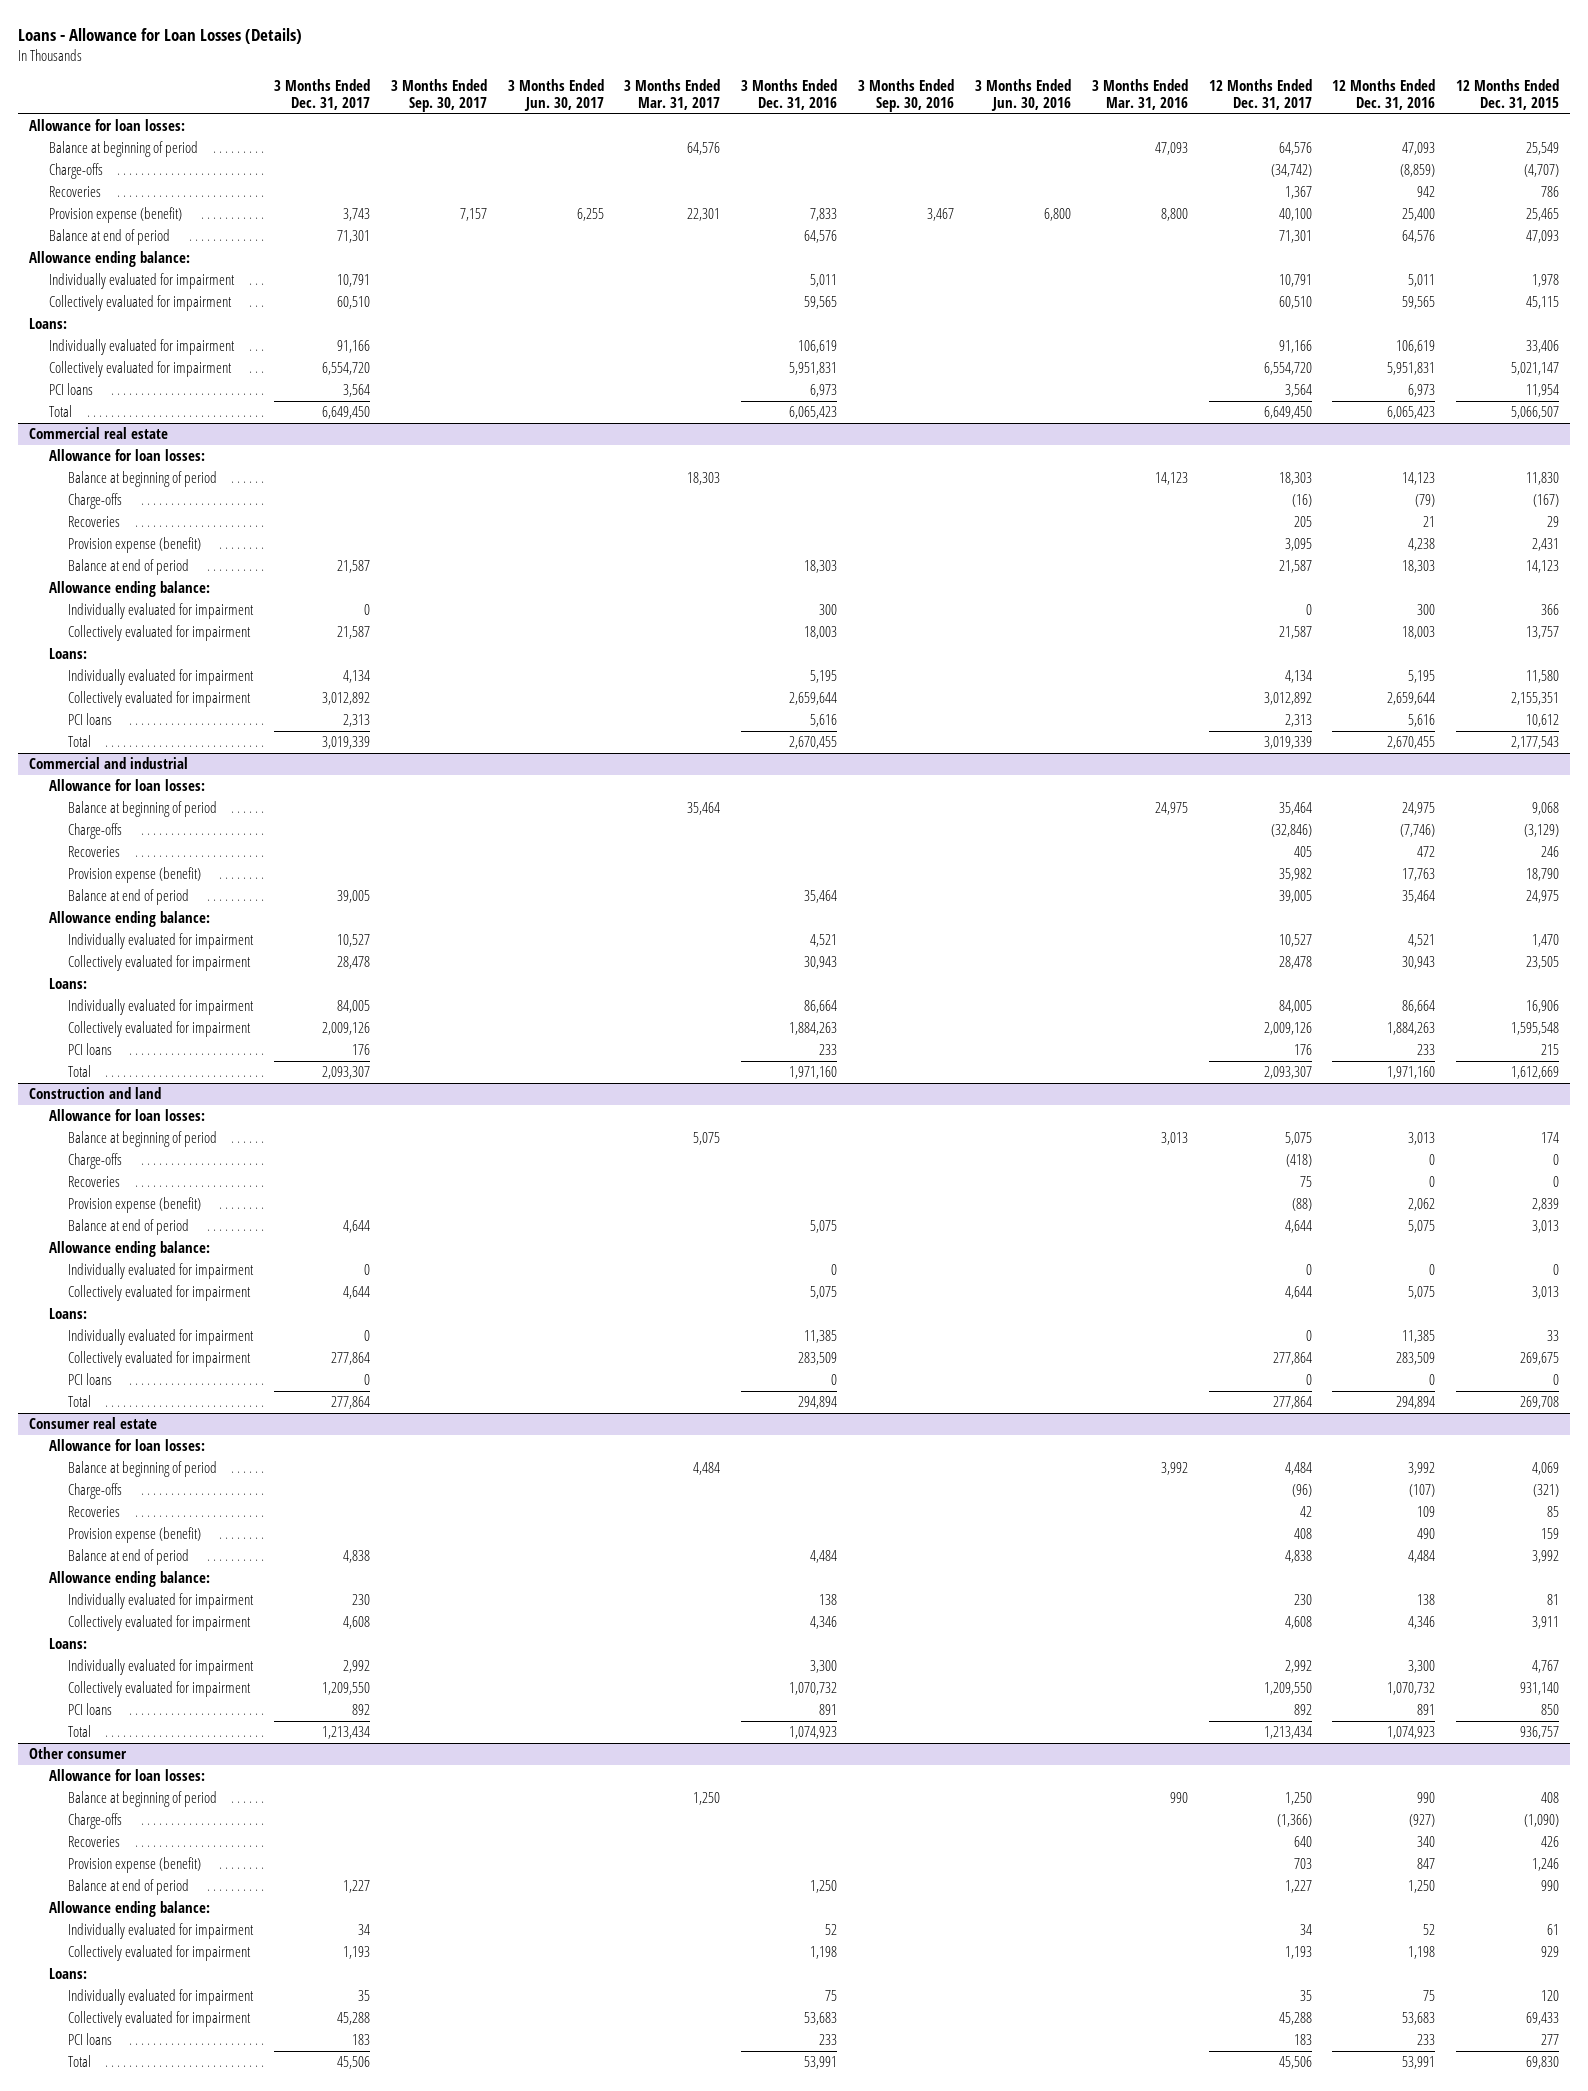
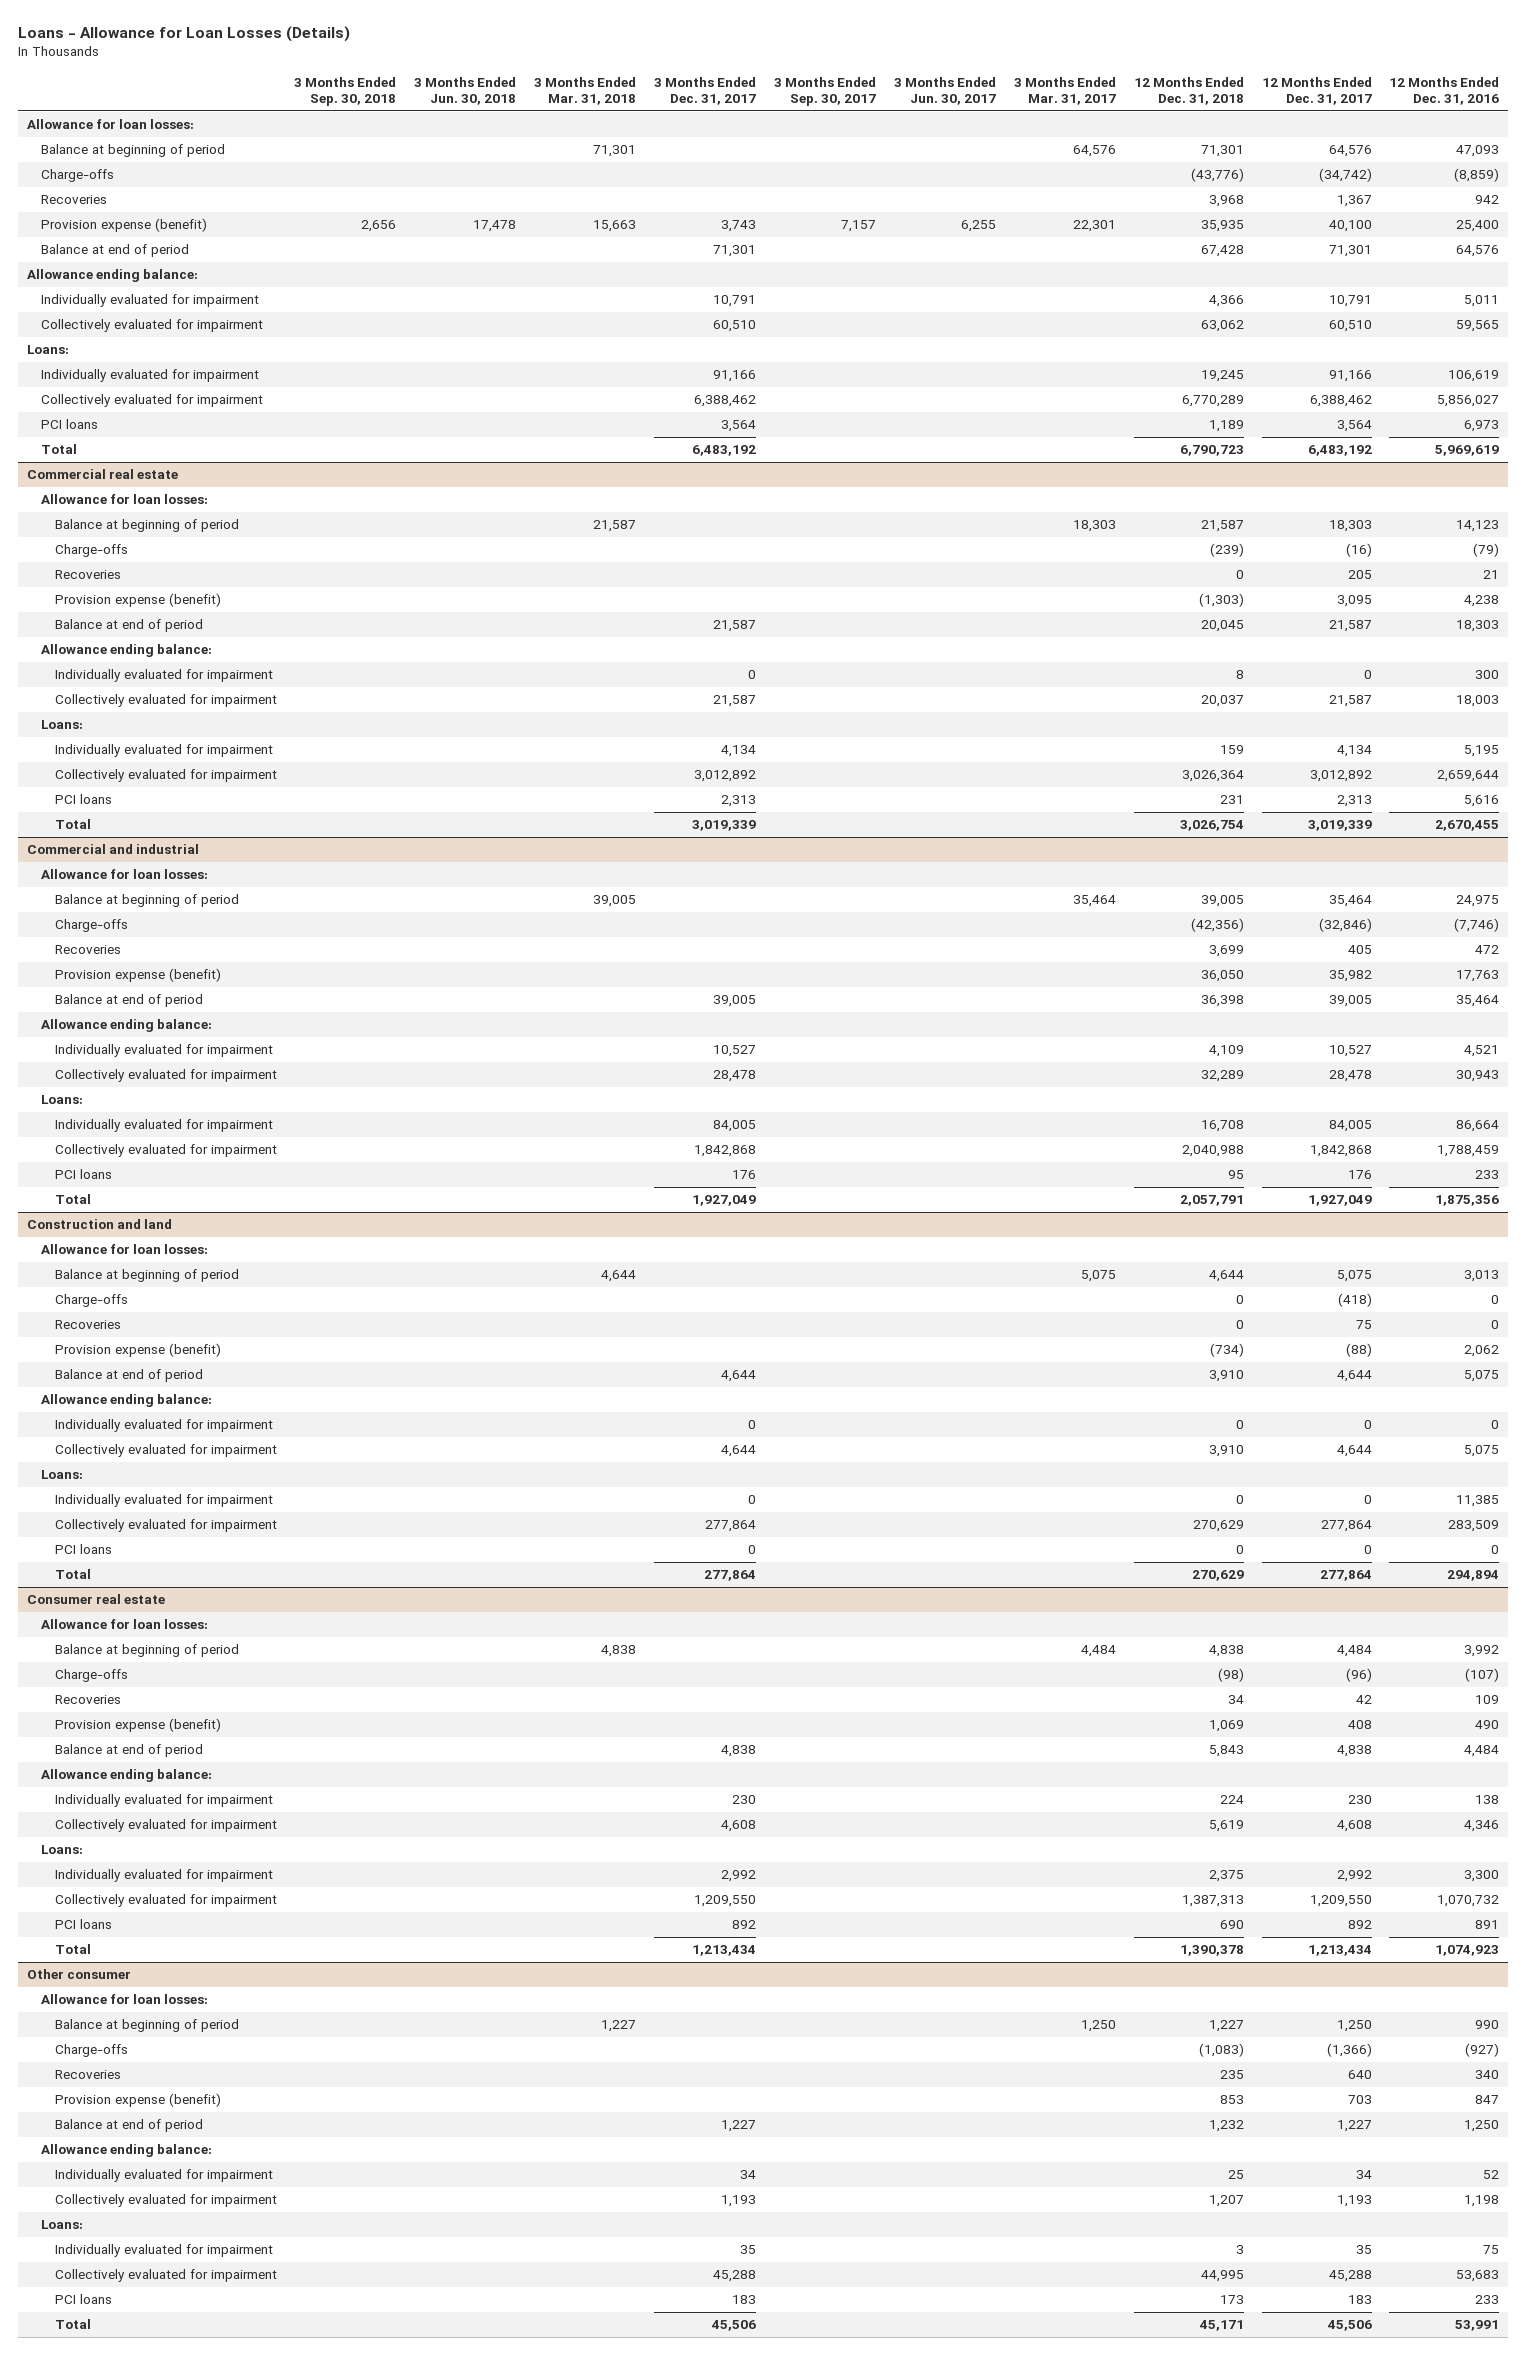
[741,79,838,111] 3 Months Ended Dec. 31, 2016 -> none
[858,79,955,113] 3 Months Ended Sep. 30, 2016 -> none
[974,79,1071,112] 3 Months Ended Jun. 30, 2016 -> none
[1091,79,1188,111] 3 Months Ended Mar. 31, 2016 -> none
[1456,79,1560,111] 12 Months Ended Dec. 31, 2015 -> none
none -> [294,76,397,106] 3 Months Ended Sep. 30, 2018
none -> [414,76,517,105] 3 Months Ended Jun. 30, 2018
none -> [534,76,637,105] 3 Months Ended Mar. 31, 2018
none -> [1133,76,1244,105] 12 Months Ended Dec. 31, 2018
[322,362,371,376] 6,554,720 -> [694,395,757,408] 6,388,462
[1263,362,1312,376] 6,554,720 -> [1309,395,1372,408] 6,388,462
[1387,362,1436,376] 5,951,831 -> [1437,395,1500,408] 5,856,027
[322,406,371,420] 6,649,450 -> [692,445,757,457] 6,483,192
[1263,406,1312,420] 6,649,450 -> [1307,445,1372,457] 6,483,192
[1387,406,1436,420] 6,065,423 -> [1435,445,1500,457] 5,969,619
[322,1022,371,1036] 2,009,126 -> [694,1145,757,1158] 1,842,868
[1263,1022,1312,1036] 2,009,126 -> [1309,1145,1372,1158] 1,842,868
[1387,1022,1436,1036] 1,884,263 -> [1437,1145,1500,1158] 1,788,459
[322,1066,371,1080] 2,093,307 -> [692,1195,757,1207] 1,927,049
[1263,1066,1312,1080] 2,093,307 -> [1307,1195,1372,1207] 1,927,049
[1387,1066,1436,1080] 1,971,160 -> [1435,1195,1500,1207] 1,875,356

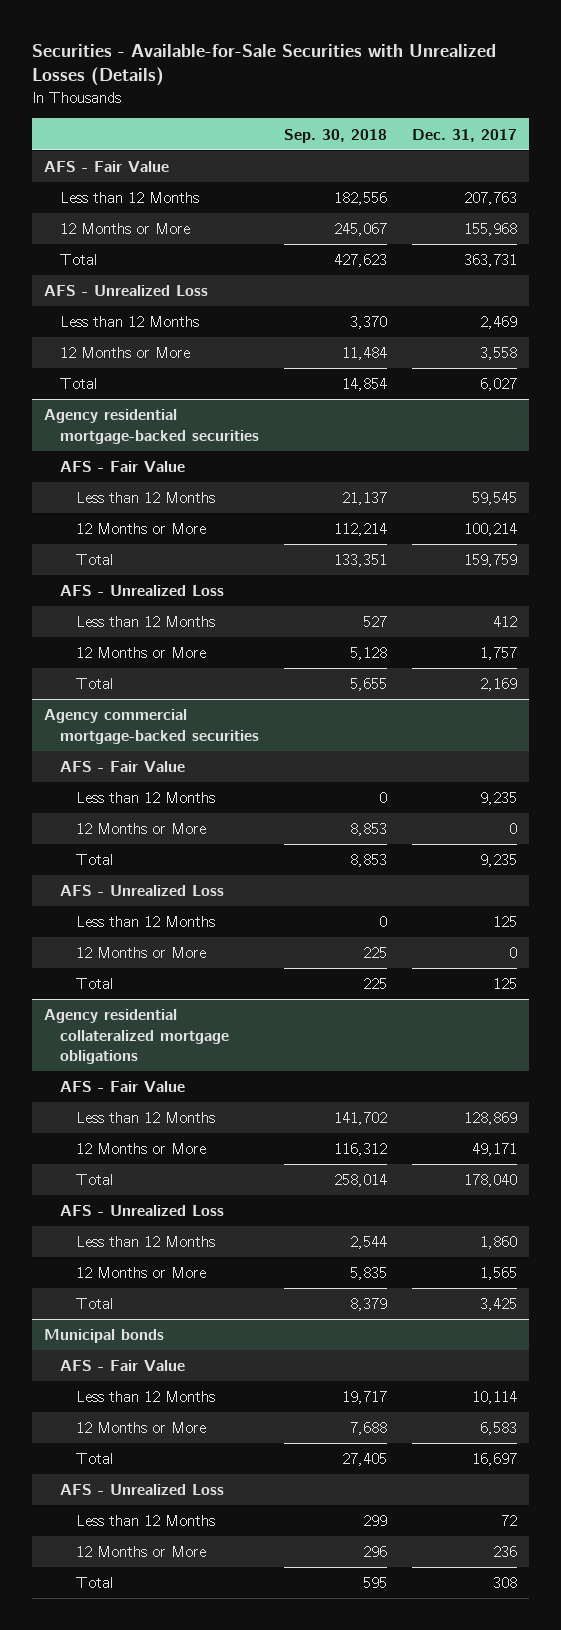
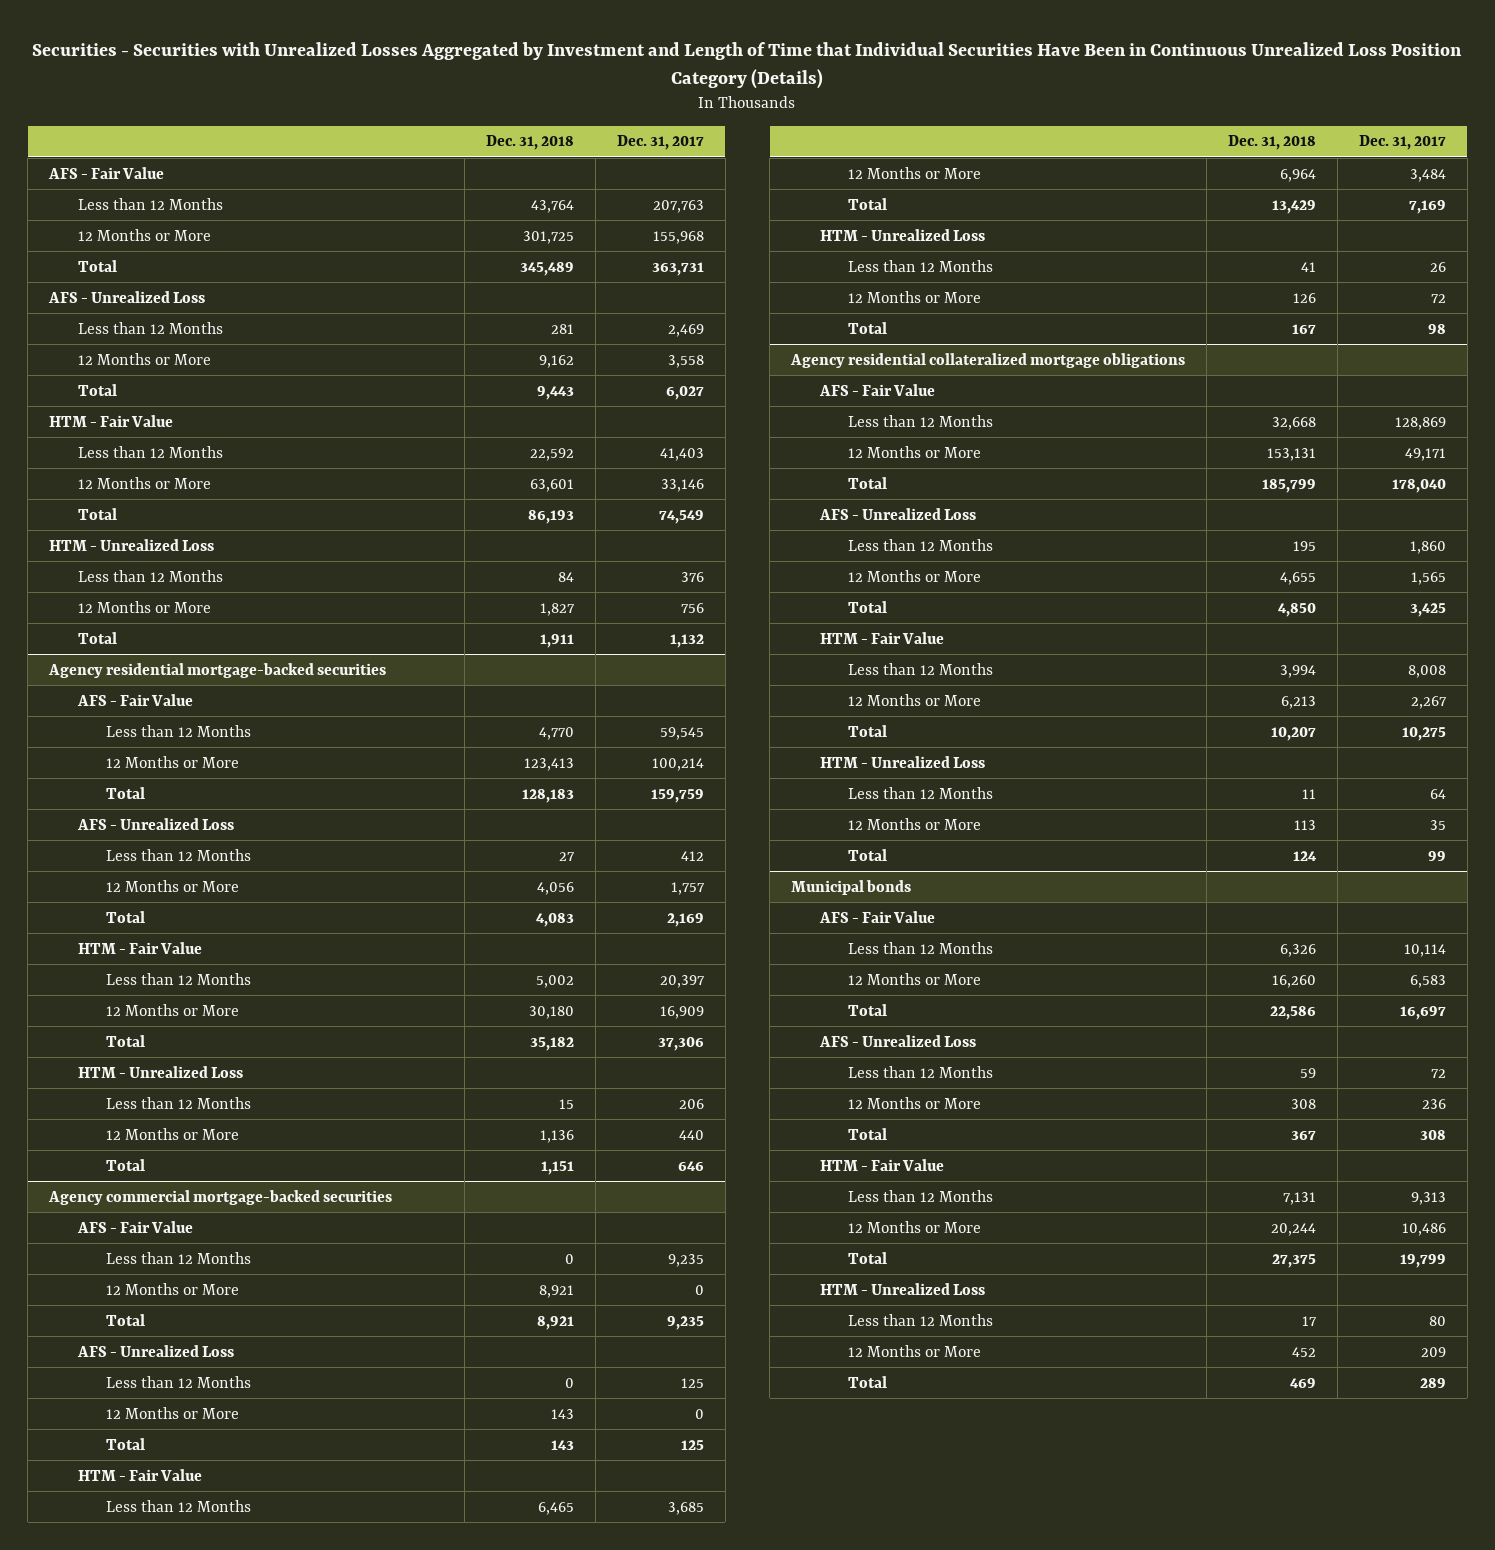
[32,43,497,87] Securities - Available-for-Sale Securities with Unrealized Losses (Details) -> [32,41,1463,89] Securities - Securities with Unrealized Losses Aggregated by Investment and Length of Time that Individual Securities Have Been in Continuous Unrealized Loss Position Category (Details)
[283,128,387,143] Sep. 30, 2018 -> none
none -> [486,135,575,151] Dec. 31, 2018
none -> [49,414,174,427] HTM - Fair Value
none -> [77,445,223,458] Less than 12 Months
none -> [77,476,211,489] 12 Months or More
none -> [77,507,117,520] Total
none -> [49,538,215,551] HTM - Unrealized Loss
none -> [77,569,223,582] Less than 12 Months
none -> [77,600,211,613] 12 Months or More
none -> [77,631,117,644] Total
none -> [77,941,202,954] HTM - Fair Value
none -> [106,972,252,985] Less than 12 Months
none -> [106,1003,240,1016] 12 Months or More
none -> [106,1034,146,1047] Total
none -> [77,1065,243,1078] HTM - Unrealized Loss
none -> [106,1096,252,1109] Less than 12 Months
none -> [106,1127,240,1140] 12 Months or More
none -> [106,1158,146,1171] Total
none -> [77,1468,202,1481] HTM - Fair Value
none -> [106,1499,252,1512] Less than 12 Months
none -> [848,166,982,179] 12 Months or More
none -> [848,197,888,210] Total
none -> [819,228,985,241] HTM - Unrealized Loss
none -> [848,259,994,272] Less than 12 Months
none -> [848,290,982,303] 12 Months or More
none -> [848,321,888,334] Total
none -> [819,631,944,644] HTM - Fair Value
none -> [848,662,994,675] Less than 12 Months
none -> [848,693,982,706] 12 Months or More
none -> [848,724,888,737] Total
none -> [819,755,985,768] HTM - Unrealized Loss
none -> [848,786,994,799] Less than 12 Months
none -> [848,817,982,830] 12 Months or More
none -> [848,848,888,861] Total
none -> [819,1158,944,1171] HTM - Fair Value
none -> [848,1189,994,1202] Less than 12 Months
none -> [848,1220,982,1233] 12 Months or More
none -> [848,1251,888,1264] Total
none -> [819,1282,985,1295] HTM - Unrealized Loss
none -> [848,1313,994,1326] Less than 12 Months
none -> [848,1344,982,1357] 12 Months or More
none -> [848,1375,888,1388] Total

